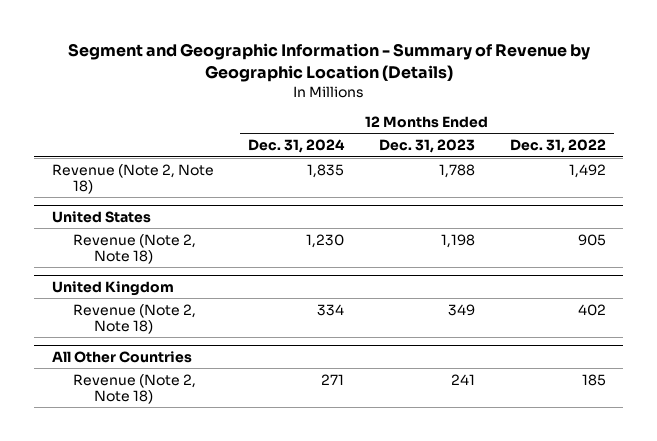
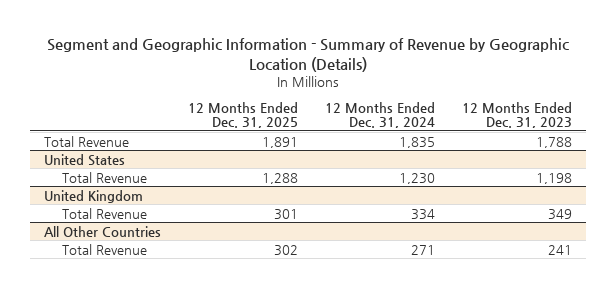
[509,139,606,154] Dec. 31, 2022 -> none
none -> [187,101,298,129] 12 Months Ended Dec. 31, 2025
[51,163,214,194] Revenue (Note 2, Note 18) -> [43,135,129,147] Total Revenue
[72,233,196,264] Revenue (Note 2, Note 18) -> [62,171,148,183] Total Revenue
[72,303,196,334] Revenue (Note 2, Note 18) -> [62,207,148,219] Total Revenue
[72,373,196,404] Revenue (Note 2, Note 18) -> [62,243,148,255] Total Revenue

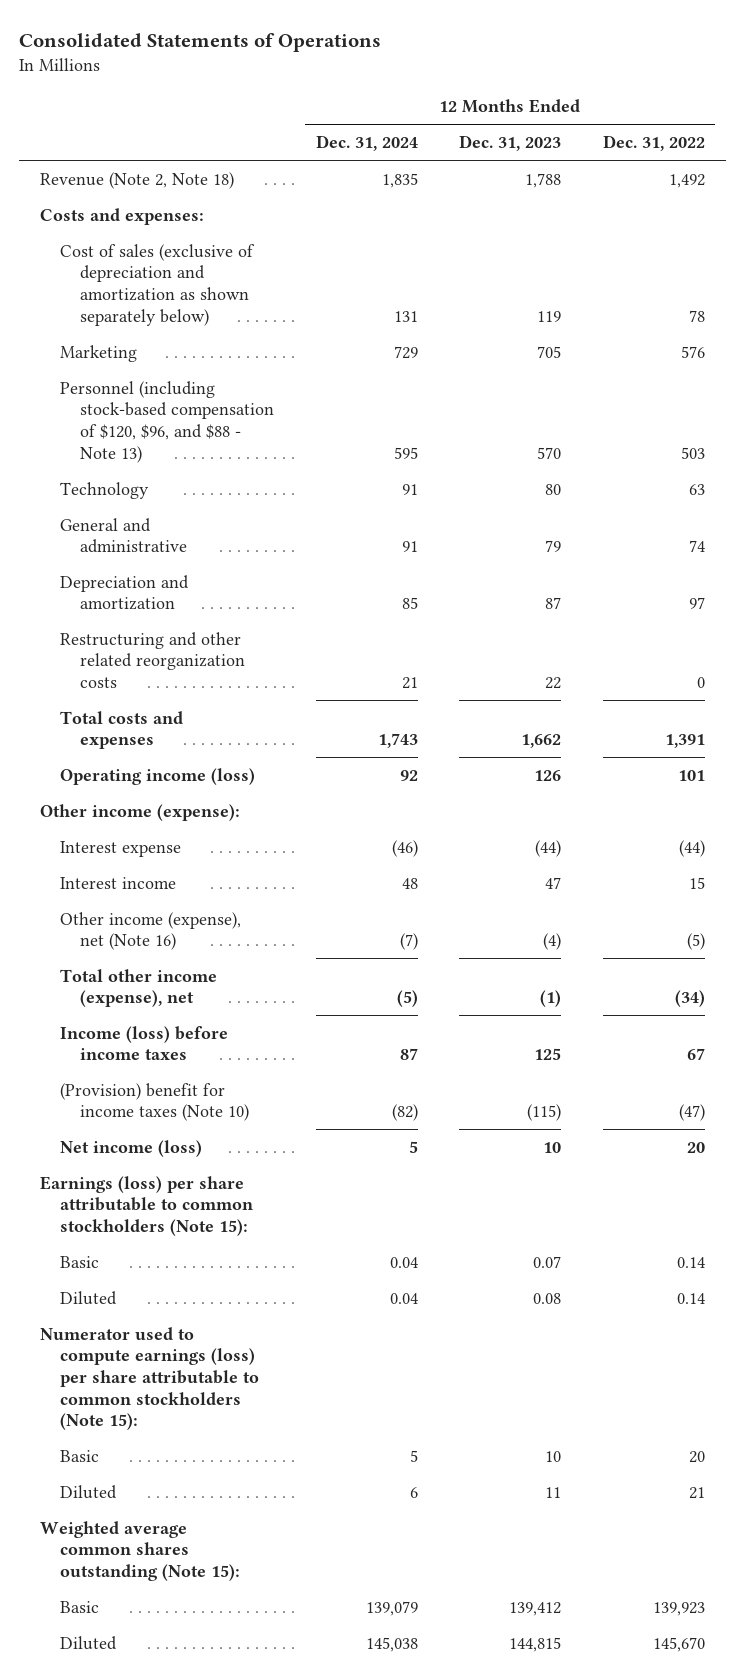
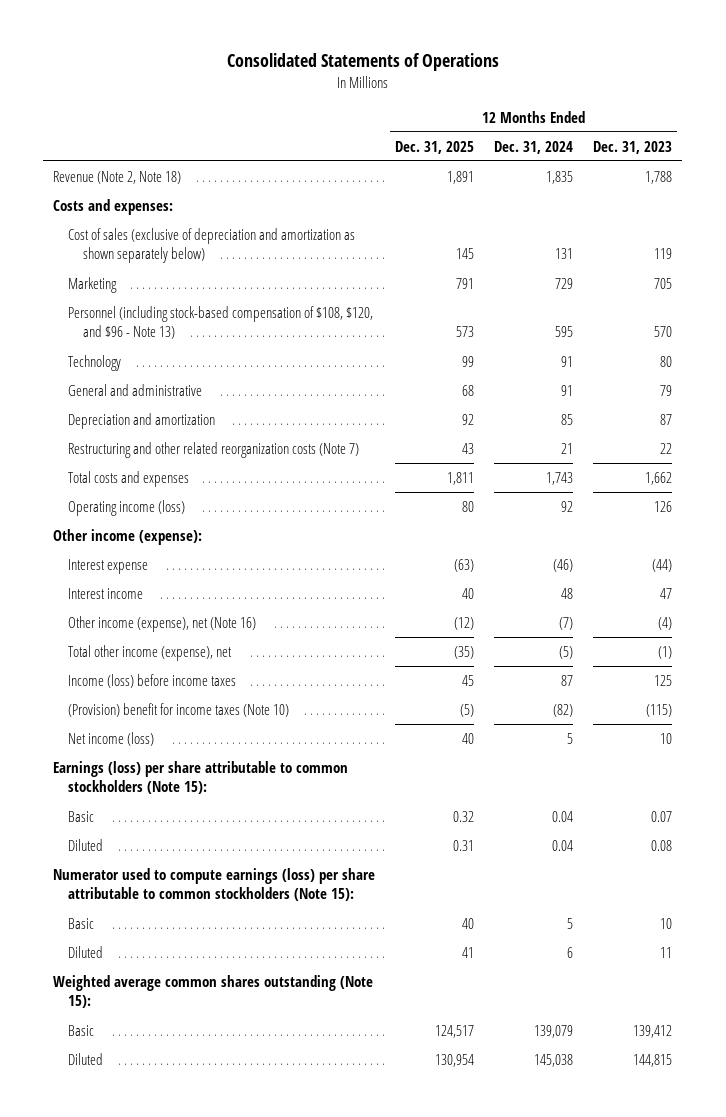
[603,135,706,152] Dec. 31, 2022 -> none
none -> [395,140,475,154] Dec. 31, 2025
[60,380,275,463] Personnel (including stock-based compensation of $120, $96, and $88 - Note 13) -> [68,305,374,340] Personnel (including stock-based compensation of $108, $120, and $96 - Note 13)
[60,631,246,688] Restructuring and other related reorganization costs -> [68,441,360,458] Restructuring and other related reorganization costs (Note 7)

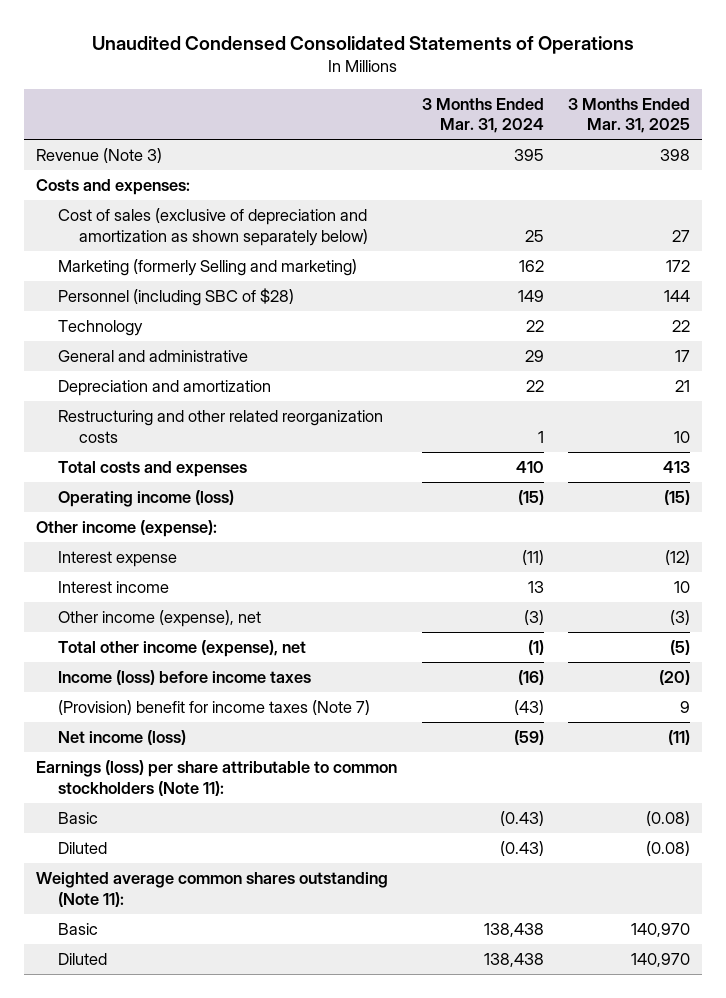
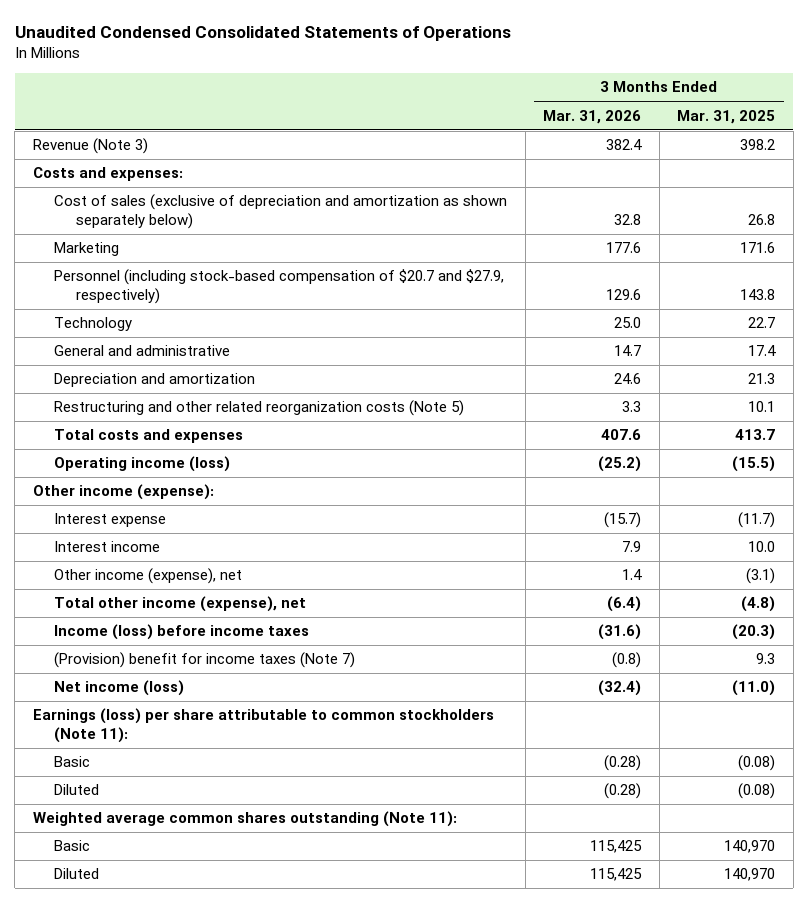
[421,97,544,134] 3 Months Ended Mar. 31, 2024 -> none
none -> [543,109,642,124] Mar. 31, 2026
[659,149,690,162] 398 -> [740,139,776,151] 398.2
[671,229,690,242] 27 -> [748,214,776,226] 26.8
[57,259,357,277] Marketing (formerly Selling and marketing) -> [54,242,120,257] Marketing
[665,260,690,273] 172 -> [740,242,776,254] 171.6
[57,288,294,307] Personnel (including SBC of $28) -> [54,269,505,305] Personnel (including stock-based compensation of $20.7 and $27.9, respectively)
[663,290,690,303] 144 -> [740,289,776,301] 143.8
[671,320,690,333] 22 -> [748,317,776,329] 22.7
[674,350,690,363] 17 -> [748,345,777,357] 17.4
[674,380,690,393] 21 -> [748,373,776,385] 21.3
[57,410,383,443] Restructuring and other related reorganization costs -> [54,400,465,417] Restructuring and other related reorganization costs (Note 5)
[673,430,690,443] 10 -> [748,401,776,413] 10.1
[662,461,690,474] 413 -> [735,429,776,441] 413.7
[663,490,690,506] (15) -> [732,456,776,473] (15.5)
[664,550,690,566] (12) -> [738,512,776,529] (11.7)
[673,581,690,594] 10 -> [748,541,776,553] 10.0
[669,610,690,626] (3) -> [746,568,776,585] (3.1)
[669,640,690,656] (5) -> [741,596,776,613] (4.8)
[658,670,690,686] (20) -> [732,624,776,641] (20.3)
[679,701,690,714] 9 -> [756,653,776,665] 9.3
[667,730,690,746] (11) -> [732,680,776,697] (11.0)

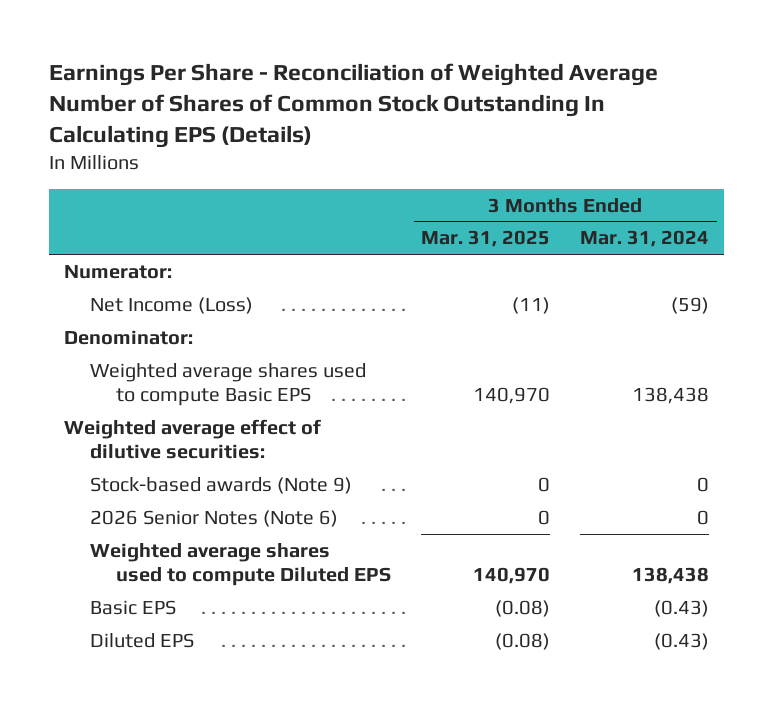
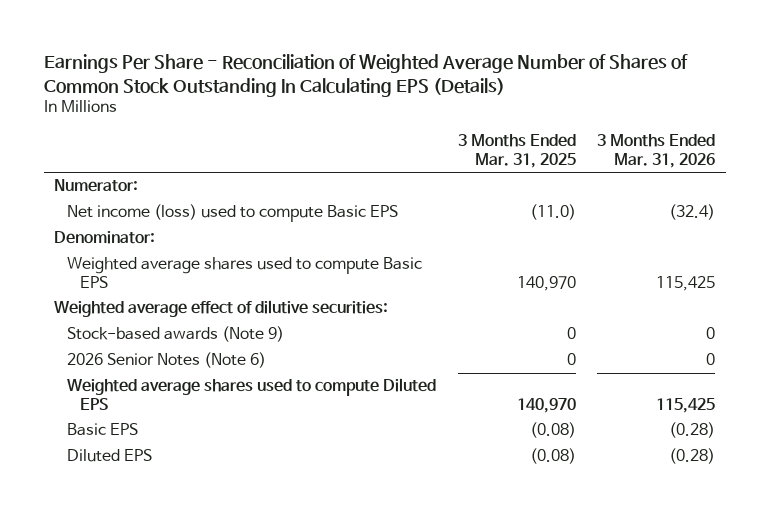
[580,230,710,248] Mar. 31, 2024 -> none
none -> [597,134,716,168] 3 Months Ended Mar. 31, 2026
[90,296,254,314] Net Income (Loss) -> [67,204,399,223] Net income (loss) used to compute Basic EPS
[512,296,551,314] (11) -> [529,204,576,221] (11.0)

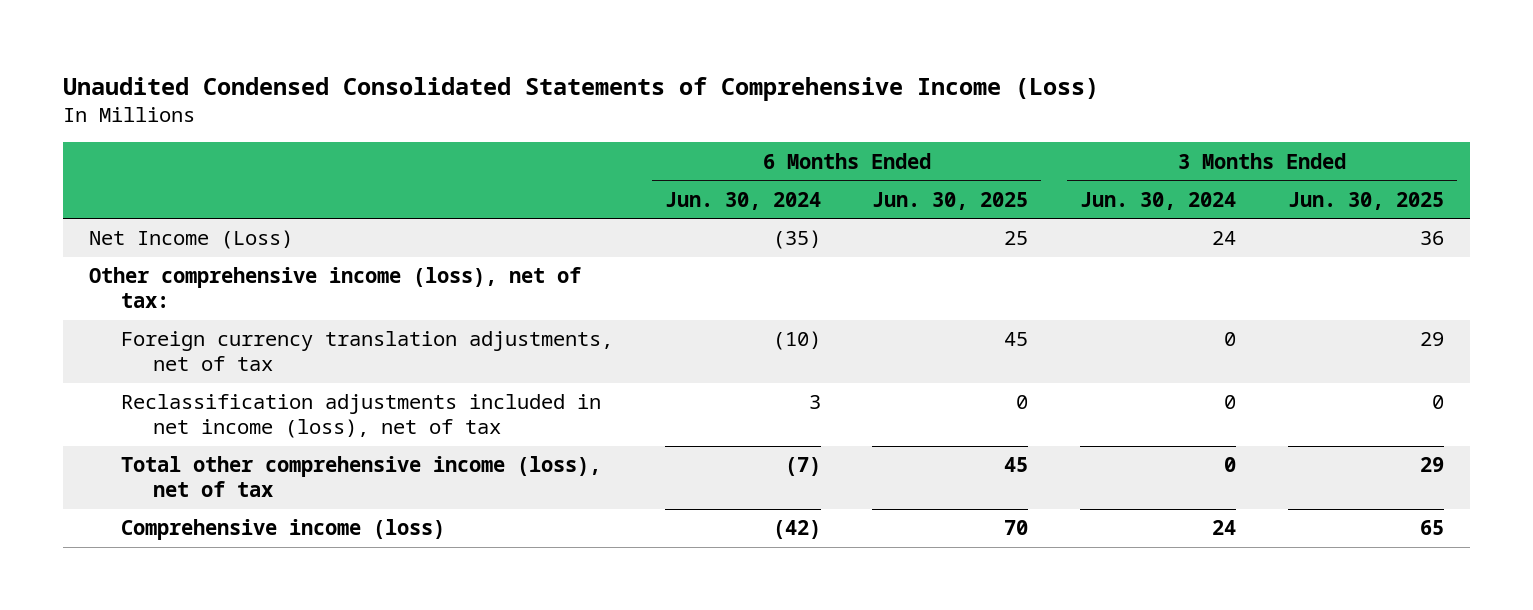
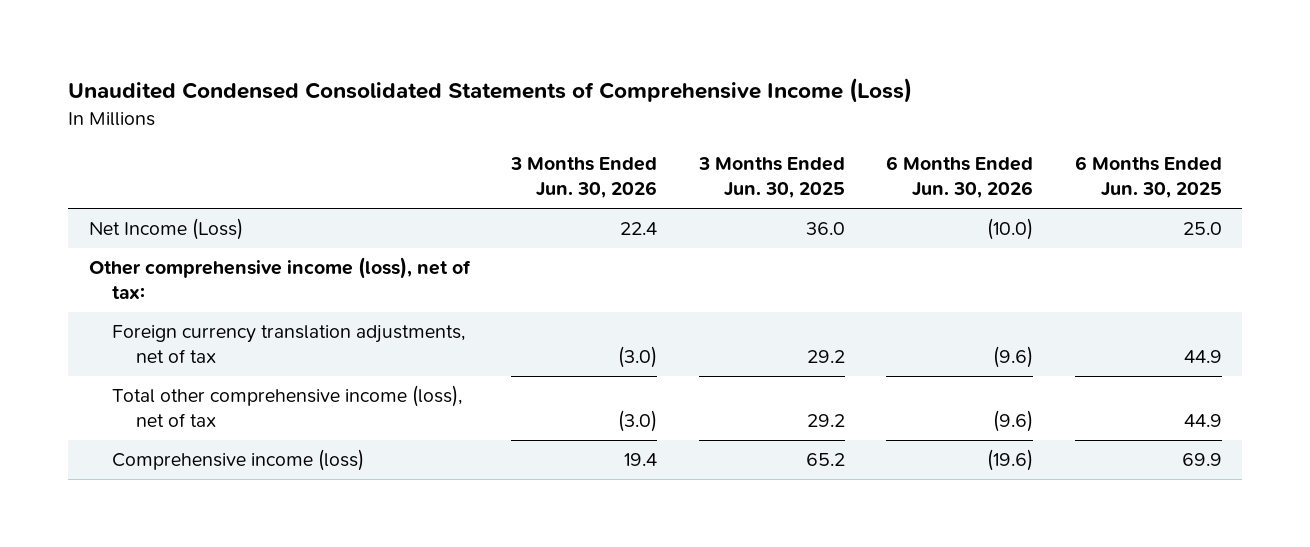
[664,191,821,210] Jun. 30, 2024 -> none
[1080,191,1237,210] Jun. 30, 2024 -> none
none -> [510,157,658,199] 3 Months Ended Jun. 30, 2026
none -> [886,156,1034,199] 6 Months Ended Jun. 30, 2026
[1004,231,1029,246] 25 -> [1182,222,1222,236] 25.0
[1419,231,1444,246] 36 -> [805,222,845,236] 36.0
[120,394,601,438] Reclassification adjustments included in net income (loss), net of tax -> none
[1004,332,1029,347] 45 -> [1183,350,1222,364] 44.9
[1419,332,1444,347] 29 -> [806,350,845,364] 29.2
[1004,457,1029,473] 45 -> [1183,414,1222,428] 44.9
[1419,457,1444,473] 29 -> [806,414,845,428] 29.2
[1004,520,1029,536] 70 -> [1181,453,1222,467] 69.9
[1419,520,1444,536] 65 -> [805,453,845,467] 65.2

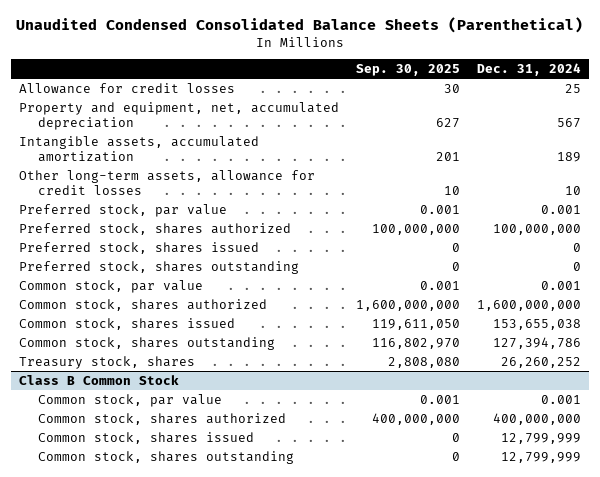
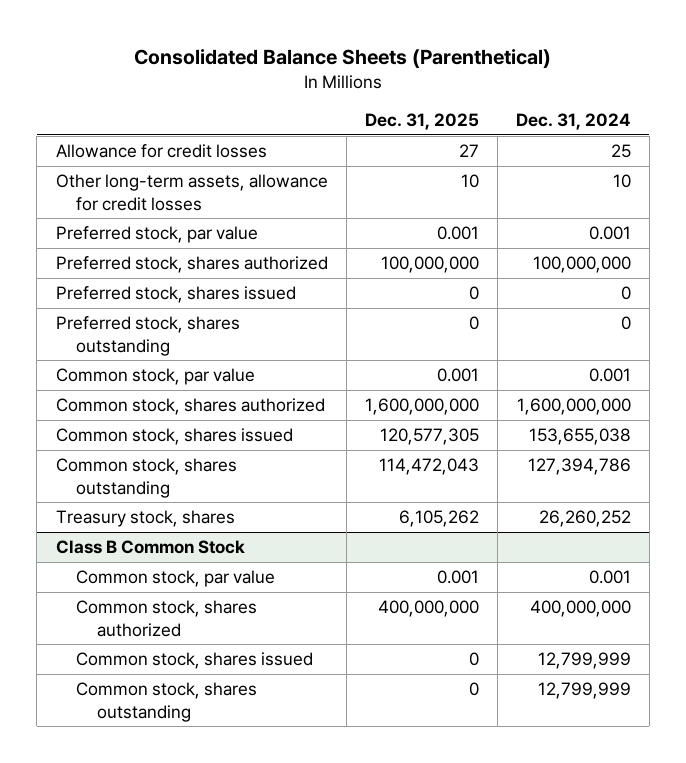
[15,16,583,33] Unaudited Condensed Consolidated Balance Sheets (Parenthetical) -> [134,49,552,69] Consolidated Balance Sheets (Parenthetical)
[355,64,460,77] Sep. 30, 2025 -> none
none -> [364,113,479,131] Dec. 31, 2025
[19,101,340,130] Property and equipment, net, accumulated depreciation -> none
[19,135,260,162] Intangible assets, accumulated amortization -> none

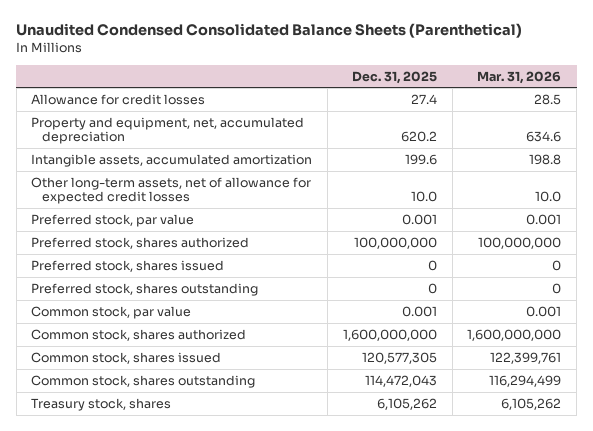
[134,49,552,69] Consolidated Balance Sheets (Parenthetical) -> [16,23,523,39] Unaudited Condensed Consolidated Balance Sheets (Parenthetical)
[515,113,631,131] Dec. 31, 2024 -> none
none -> [477,70,562,84] Mar. 31, 2026
[458,144,479,158] 27 -> [410,93,437,104] 27.4
none -> [31,116,305,145] Property and equipment, net, accumulated depreciation
none -> [31,153,313,167] Intangible assets, accumulated amortization
[55,174,328,211] Other long-term assets, allowance for credit losses -> [31,176,312,205] Other long-term assets, net of allowance for expected credit losses
[460,174,479,189] 10 -> [410,191,437,203] 10.0
[55,540,245,555] Class B Common Stock -> none
[76,570,276,588] Common stock, par value -> none
[76,600,258,637] Common stock, shares authorized -> none
[76,652,314,670] Common stock, shares issued -> none
[76,682,258,722] Common stock, shares outstanding -> none

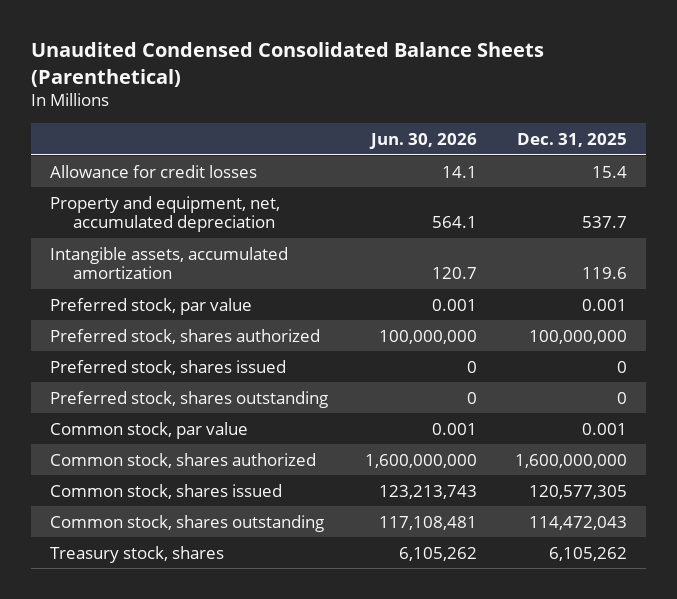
[477,70,562,84] Mar. 31, 2026 -> none
none -> [369,133,478,150] Jun. 30, 2026
[31,176,312,205] Other long-term assets, net of allowance for expected credit losses -> none
[410,93,437,104] 27.4 -> [592,165,628,178] 15.4
[400,131,437,143] 620.2 -> [582,216,628,229] 537.7
[404,153,437,165] 199.6 -> [582,267,628,280] 119.6

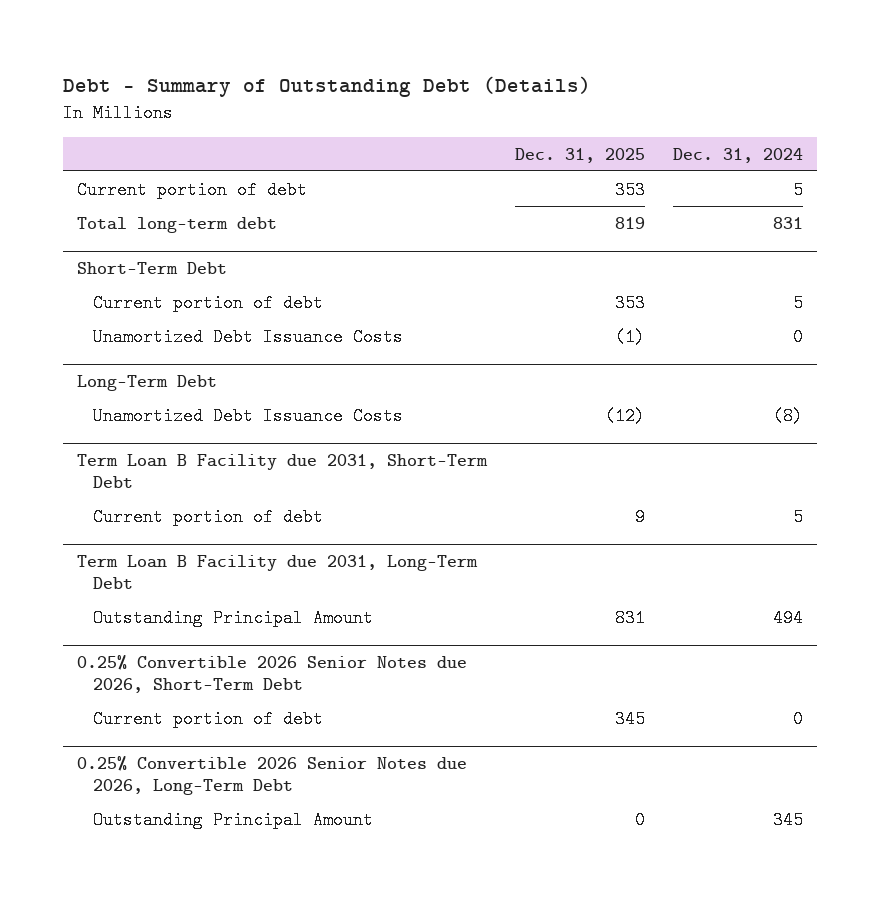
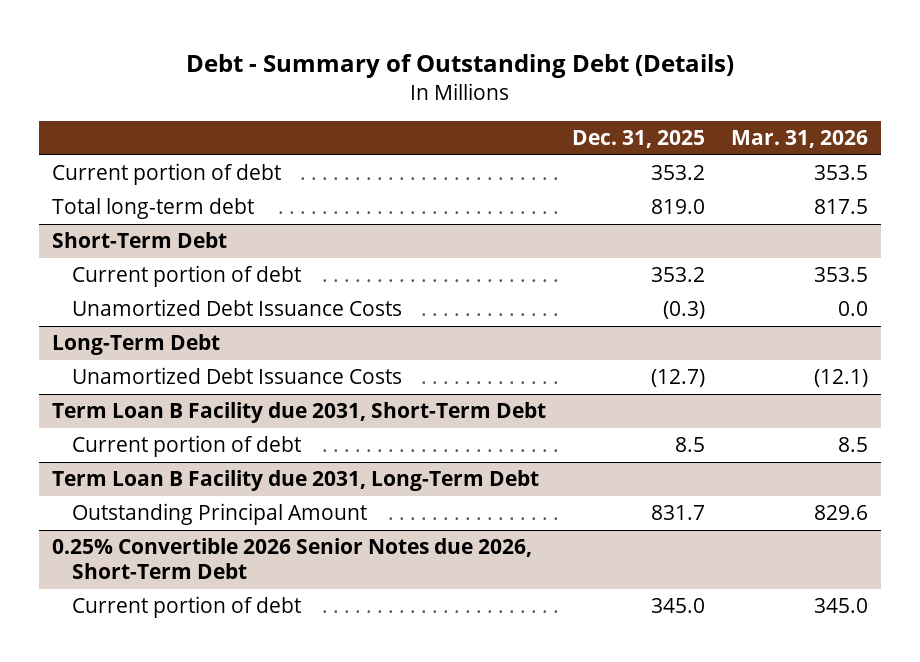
[672,147,803,163] Dec. 31, 2024 -> none
none -> [731,130,869,149] Mar. 31, 2026
[614,180,645,199] 353 -> [651,165,706,181] 353.2
[614,216,645,229] 819 -> [651,199,706,215] 819.0
[614,293,645,312] 353 -> [651,267,706,283] 353.2
[614,327,645,346] (1) -> [663,301,706,320] (0.3)
[604,406,645,425] (12) -> [651,369,706,388] (12.7)
[634,507,645,526] 9 -> [675,437,706,453] 8.5
[614,608,645,627] 831 -> [651,505,706,521] 831.7
[76,755,467,796] 0.25% Convertible 2026 Senior Notes due 2026, Long-Term Debt -> none
[92,810,373,829] Outstanding Principal Amount -> none
[614,709,645,728] 345 -> [651,598,706,614] 345.0

